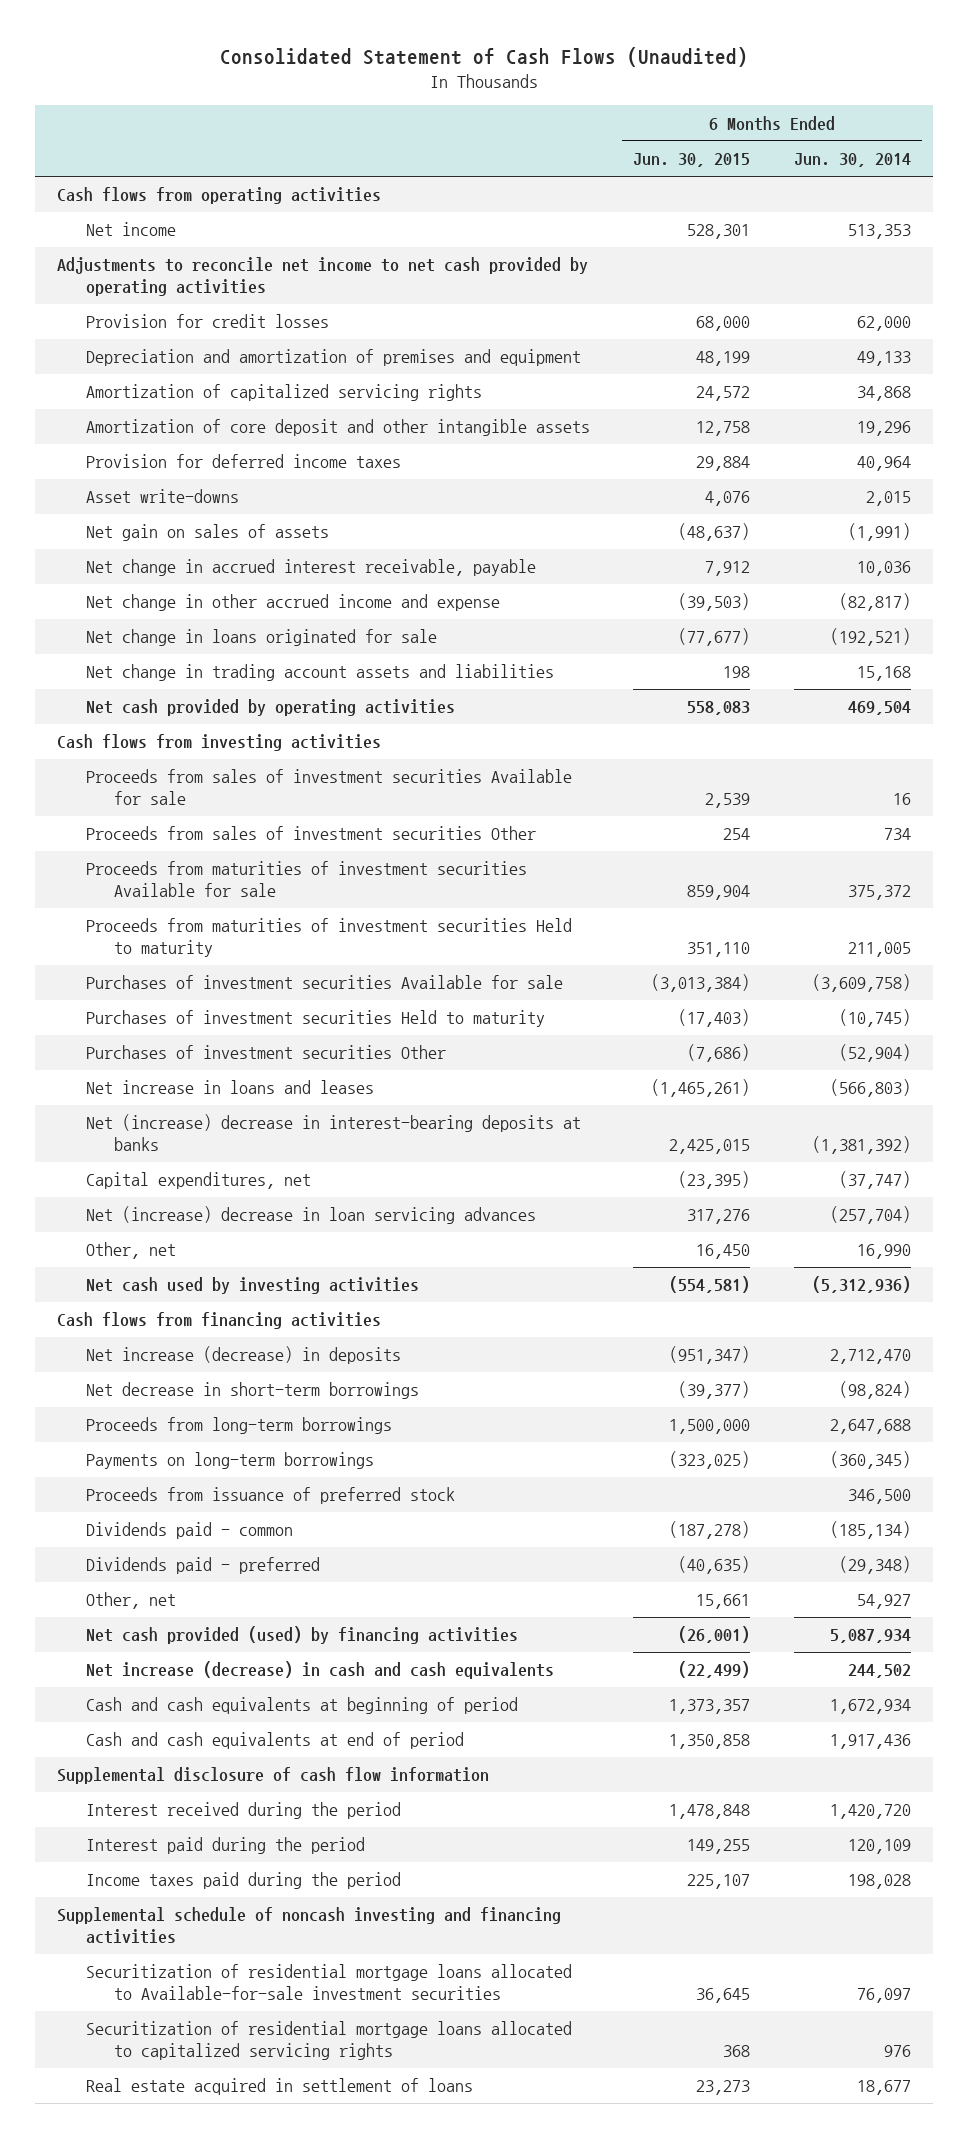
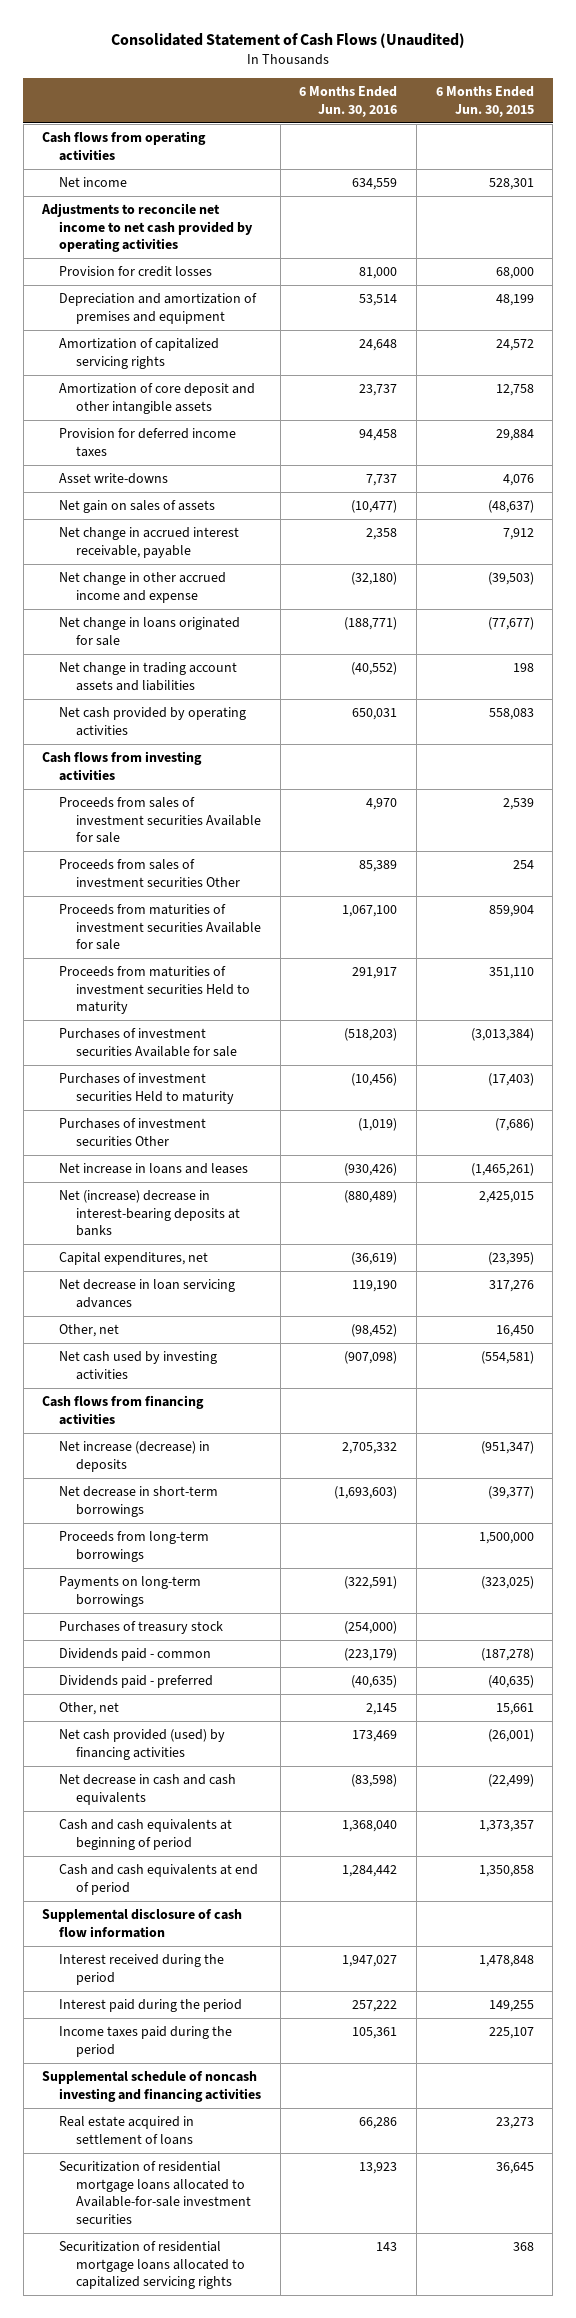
[794,153,912,168] Jun. 30, 2014 -> none
none -> [299,86,398,117] 6 Months Ended Jun. 30, 2016
[85,1206,536,1225] Net (increase) decrease in loan servicing advances -> [59,1279,236,1308] Net decrease in loan servicing advances
[85,1487,455,1505] Proceeds from issuance of preferred stock -> none
none -> [59,1621,224,1635] Purchases of treasury stock
[85,1661,554,1680] Net increase (decrease) in cash and cash equivalents -> [59,1774,237,1805] Net decrease in cash and cash equivalents
[85,2078,473,2096] Real estate acquired in settlement of loans -> [59,2116,195,2145] Real estate acquired in settlement of loans

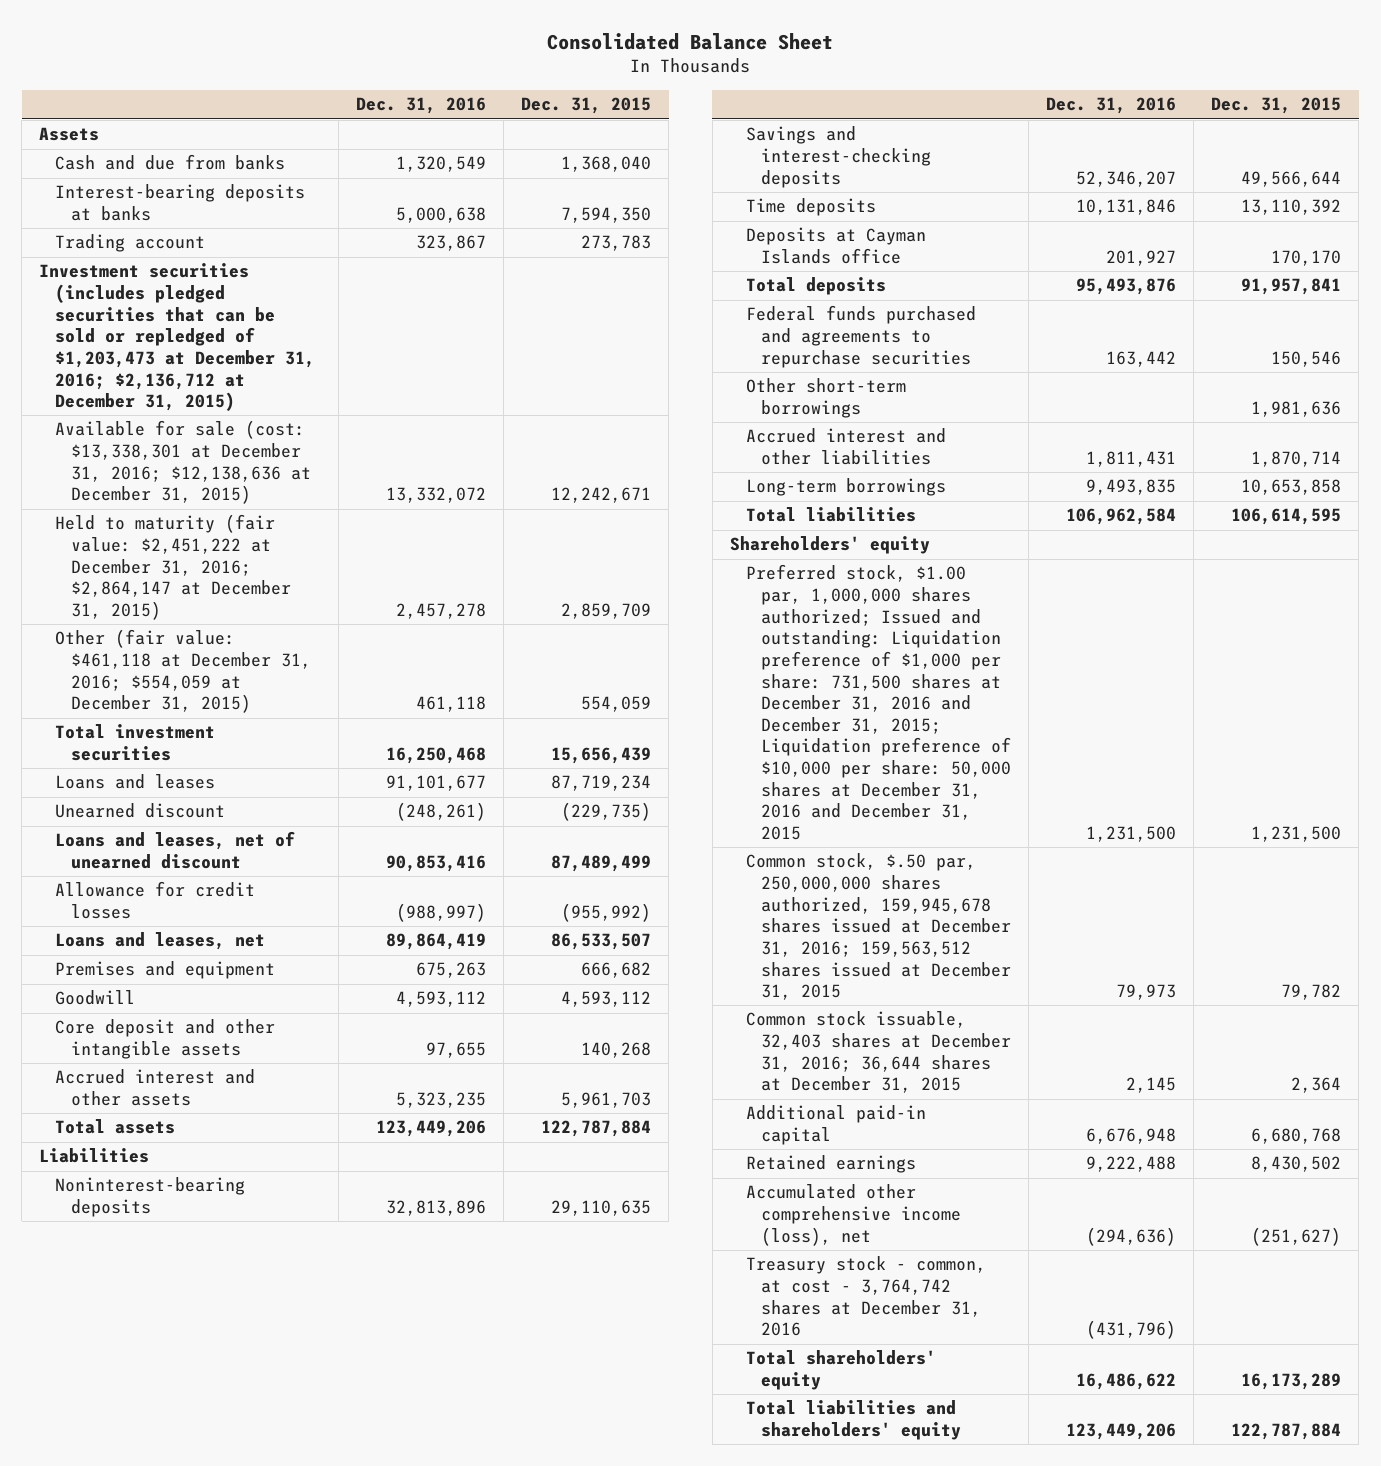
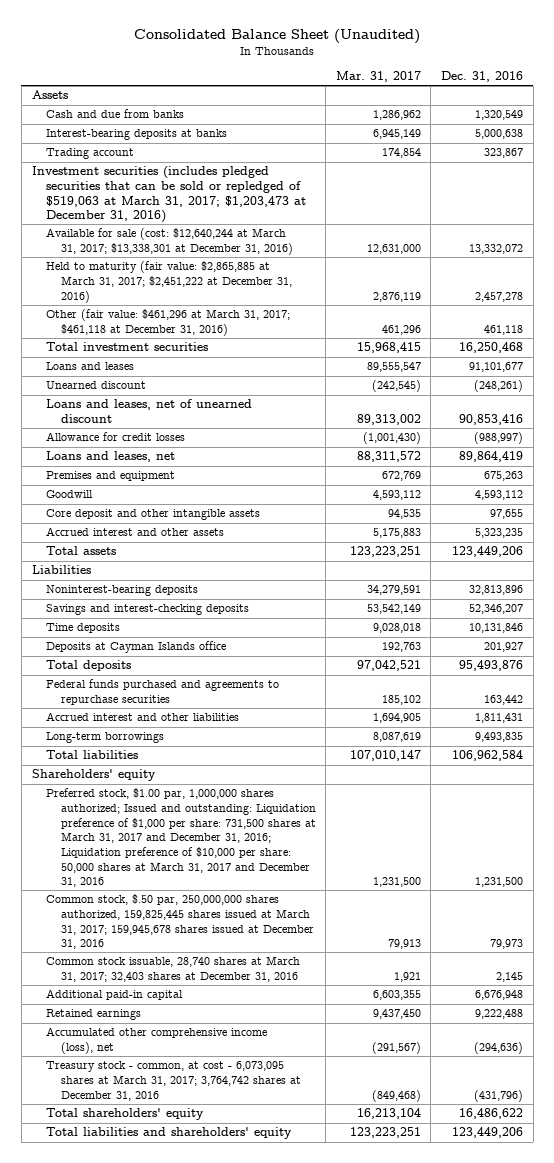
[547,32,834,50] Consolidated Balance Sheet -> [134,29,421,45] Consolidated Balance Sheet (Unaudited)
[521,97,652,115] Dec. 31, 2015 -> none
none -> [335,71,421,83] Mar. 31, 2017
[39,263,316,412] Investment securities (includes pledged securities that can be sold or repledged of $1,203,473 at December 31, 2016; $2,136,712 at December 31, 2015) -> [31,166,307,224] Investment securities (includes pledged securities that can be sold or repledged of $519,063 at March 31, 2017; $1,203,473 at December 31, 2016)
[55,420,311,505] Available for sale (cost: $13,338,301 at December 31, 2016; $12,138,636 at December 31, 2015) -> [46,228,293,255] Available for sale (cost: $12,640,244 at March 31, 2017; $13,338,301 at December 31, 2016)
[55,514,291,620] Held to maturity (fair value: $2,451,222 at December 31, 2016; $2,864,147 at December 31, 2015) -> [46,261,292,303] Held to maturity (fair value: $2,865,885 at March 31, 2017; $2,451,222 at December 31, 2016)
[55,629,311,714] Other (fair value: $461,118 at December 31, 2016; $554,059 at December 31, 2015) -> [46,309,291,336] Other (fair value: $461,296 at March 31, 2017; $461,118 at December 31, 2016)
[745,378,906,419] Other short-term borrowings -> none
[745,564,1012,840] Preferred stock, $1.00 par, 1,000,000 shares authorized; Issued and outstanding: Liquidation preference of $1,000 per share: 731,500 shares at December 31, 2016 and December 31, 2015; Liquidation preference of $10,000 per share: 50,000 shares at December 31, 2016 and December 31, 2015 -> [46,788,316,888] Preferred stock, $1.00 par, 1,000,000 shares authorized; Issued and outstanding: Liquidation preference of $1,000 per share: 731,500 shares at March 31, 2017 and December 31, 2016; Liquidation preference of $10,000 per share: 50,000 shares at March 31, 2017 and December 31, 2016
[745,853,1012,1001] Common stock, $.50 par, 250,000,000 shares authorized, 159,945,678 shares issued at December 31, 2016; 159,563,512 shares issued at December 31, 2015 -> [46,894,314,950] Common stock, $.50 par, 250,000,000 shares authorized, 159,825,445 shares issued at March 31, 2017; 159,945,678 shares issued at December 31, 2016
[745,1011,1012,1094] Common stock issuable, 32,403 shares at December 31, 2016; 36,644 shares at December 31, 2015 -> [46,956,301,982] Common stock issuable, 28,740 shares at March 31, 2017; 32,403 shares at December 31, 2016
[745,1256,986,1337] Treasury stock - common, at cost - 3,764,742 shares at December 31, 2016 -> [46,1061,301,1101] Treasury stock - common, at cost - 6,073,095 shares at March 31, 2017; 3,764,742 shares at December 31, 2016

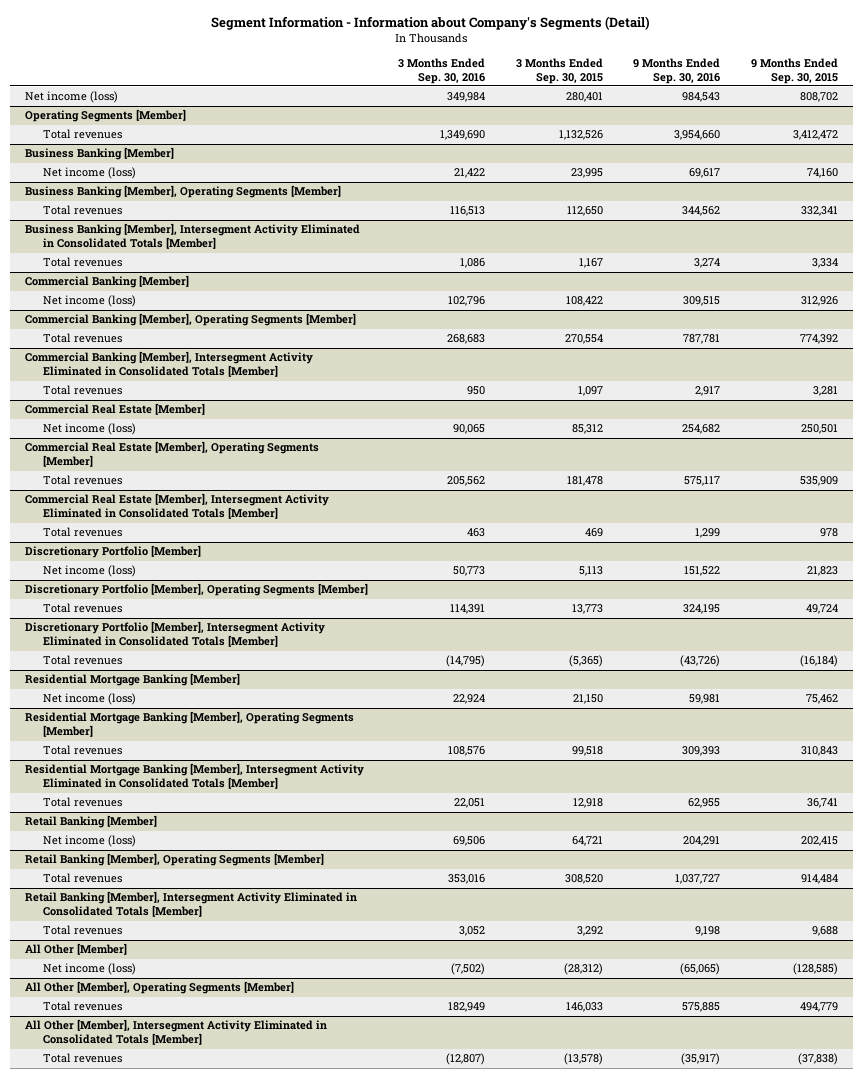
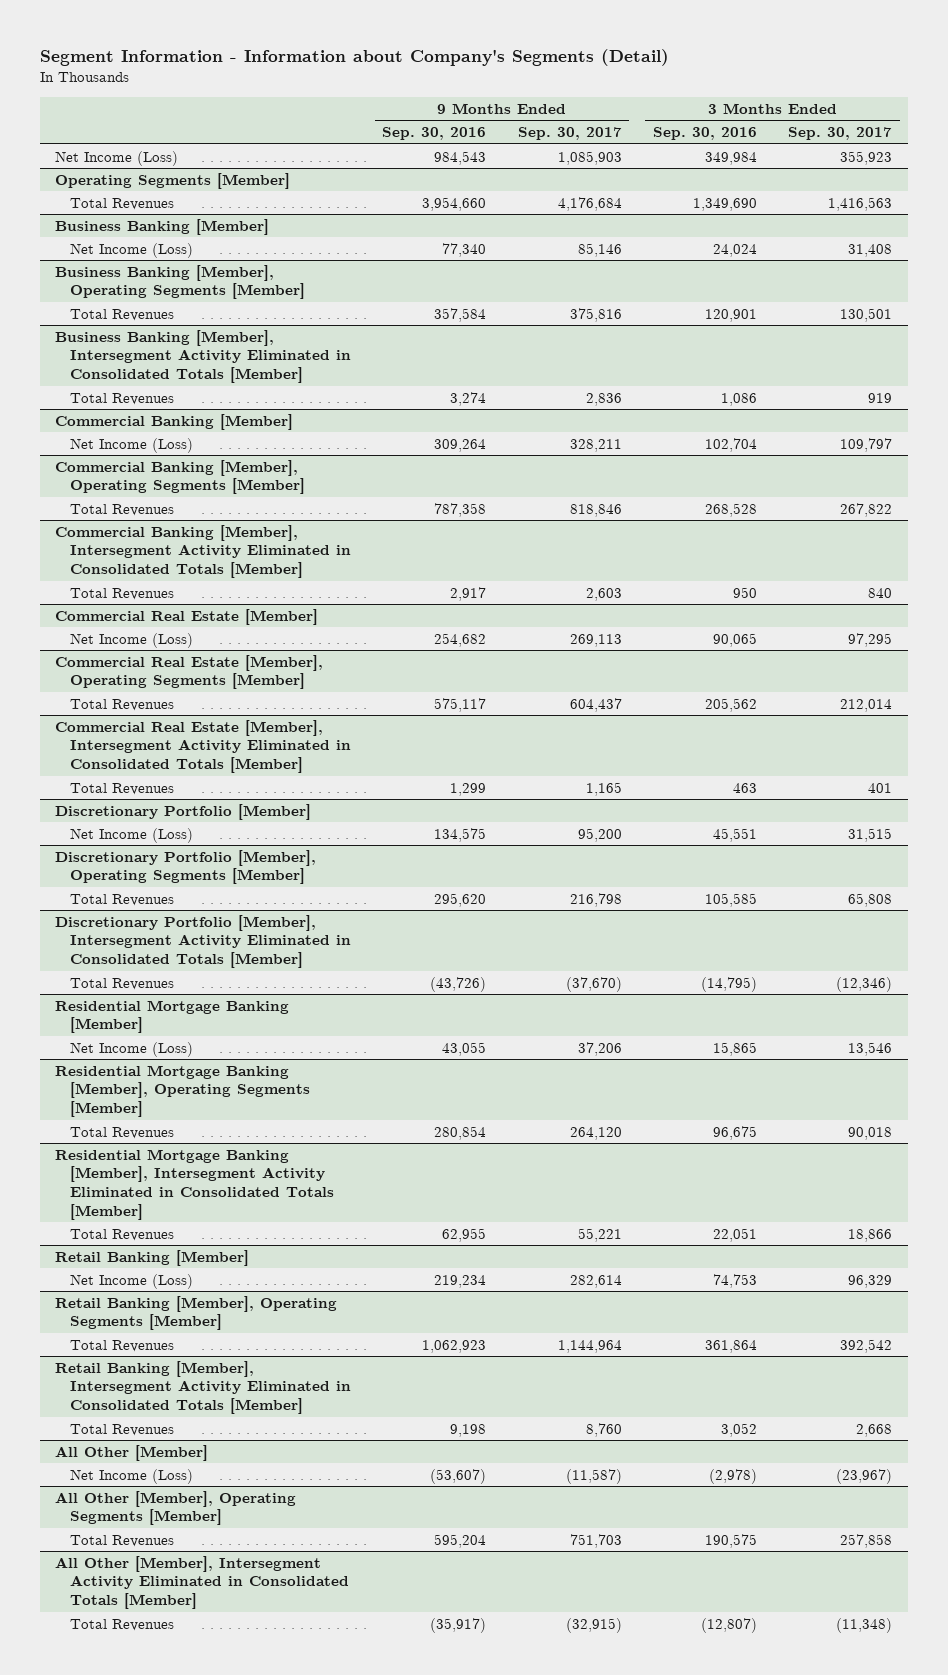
[515,57,603,84] 3 Months Ended Sep. 30, 2015 -> none
[750,57,838,84] 9 Months Ended Sep. 30, 2015 -> none
none -> [517,127,622,141] Sep. 30, 2017
none -> [788,127,893,141] Sep. 30, 2017
[24,91,118,104] Net income (loss) -> [55,150,179,166] Net Income (Loss)
[42,129,122,140] Total revenues -> [70,197,175,210] Total Revenues
[42,167,136,180] Net income (loss) -> [70,242,194,258] Net Income (Loss)
[454,168,486,179] 21,422 -> [712,243,757,257] 24,024
[689,168,721,179] 69,617 -> [442,242,487,257] 77,340
[42,205,122,216] Total revenues -> [70,308,175,321] Total Revenues
[450,206,486,217] 116,513 -> [704,308,757,322] 120,901
[682,206,721,217] 344,562 -> [434,307,487,322] 357,584
[42,257,122,268] Total revenues -> [70,392,175,405] Total Revenues
[42,295,136,308] Net income (loss) -> [70,437,194,453] Net Income (Loss)
[448,296,486,307] 102,796 -> [704,437,757,452] 102,704
[683,296,721,307] 309,515 -> [434,438,487,452] 309,264
[42,333,122,344] Total revenues -> [70,503,175,516] Total Revenues
[447,334,486,345] 268,683 -> [704,502,757,517] 268,528
[683,334,721,345] 787,781 -> [434,502,487,517] 787,358
[42,385,122,396] Total revenues -> [70,587,175,600] Total Revenues
[42,423,136,436] Net income (loss) -> [70,632,194,648] Net Income (Loss)
[42,475,122,486] Total revenues -> [70,698,175,711] Total Revenues
[42,527,122,538] Total revenues -> [70,782,175,795] Total Revenues
[42,565,136,578] Net income (loss) -> [70,827,194,843] Net Income (Loss)
[453,566,486,577] 50,773 -> [712,827,757,842] 45,551
[684,566,721,577] 151,522 -> [434,827,487,842] 134,575
[42,603,122,614] Total revenues -> [70,893,175,906] Total Revenues
[450,604,486,615] 114,391 -> [704,892,757,907] 105,585
[683,604,721,615] 324,195 -> [434,892,487,907] 295,620
[42,655,122,666] Total revenues -> [70,977,175,990] Total Revenues
[42,693,136,706] Net income (loss) -> [70,1041,194,1057] Net Income (Loss)
[453,694,486,705] 22,924 -> [712,1041,757,1056] 15,865
[689,694,721,705] 59,981 -> [442,1041,487,1056] 43,055
[42,745,122,756] Total revenues -> [70,1126,175,1139] Total Revenues
[448,746,486,757] 108,576 -> [712,1125,757,1140] 96,675
[682,746,721,757] 309,393 -> [434,1125,487,1140] 280,854
[42,797,122,808] Total revenues -> [70,1228,175,1241] Total Revenues
[42,835,136,848] Net income (loss) -> [70,1273,194,1289] Net Income (Loss)
[453,836,486,847] 69,506 -> [712,1273,757,1288] 74,753
[683,836,721,847] 204,291 -> [434,1274,487,1288] 219,234
[42,873,122,884] Total revenues -> [70,1339,175,1352] Total Revenues
[448,874,486,885] 353,016 -> [704,1339,757,1353] 361,864
[675,874,721,885] 1,037,727 -> [422,1339,487,1353] 1,062,923
[42,925,122,936] Total revenues -> [70,1423,175,1436] Total Revenues
[42,963,136,976] Net income (loss) -> [70,1468,194,1484] Net Income (Loss)
[451,963,486,976] (7,502) -> [708,1468,757,1484] (2,978)
[680,963,721,976] (65,065) -> [430,1468,487,1484] (53,607)
[42,1001,122,1012] Total revenues -> [70,1534,175,1547] Total Revenues
[448,1002,486,1013] 182,949 -> [704,1533,757,1548] 190,575
[682,1002,721,1013] 575,885 -> [434,1533,487,1548] 595,204
[42,1053,122,1064] Total revenues -> [70,1618,175,1631] Total Revenues

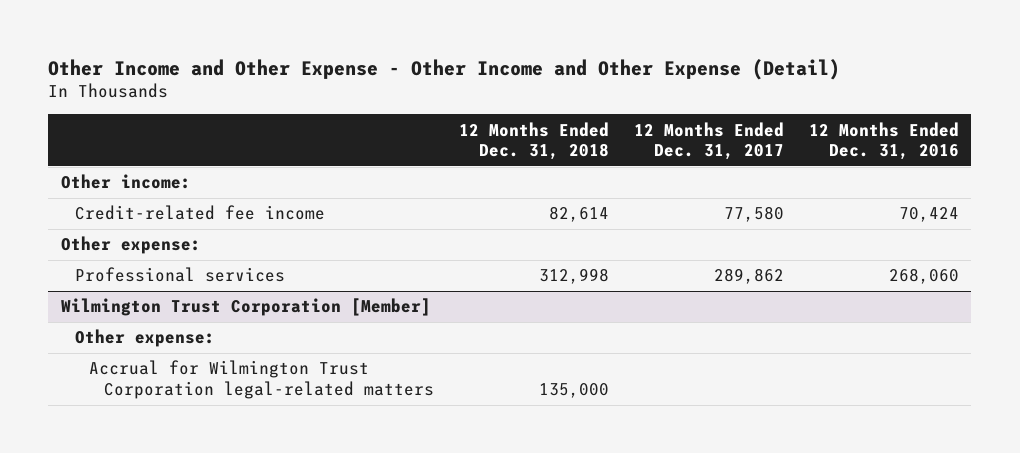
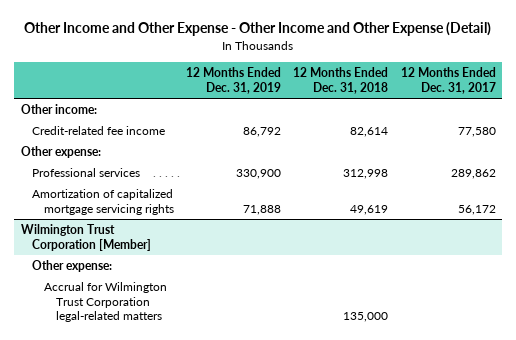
[808,121,959,161] 12 Months Ended Dec. 31, 2016 -> none
none -> [186,67,282,94] 12 Months Ended Dec. 31, 2019
none -> [32,189,174,215] Amortization of capitalized mortgage servicing rights

